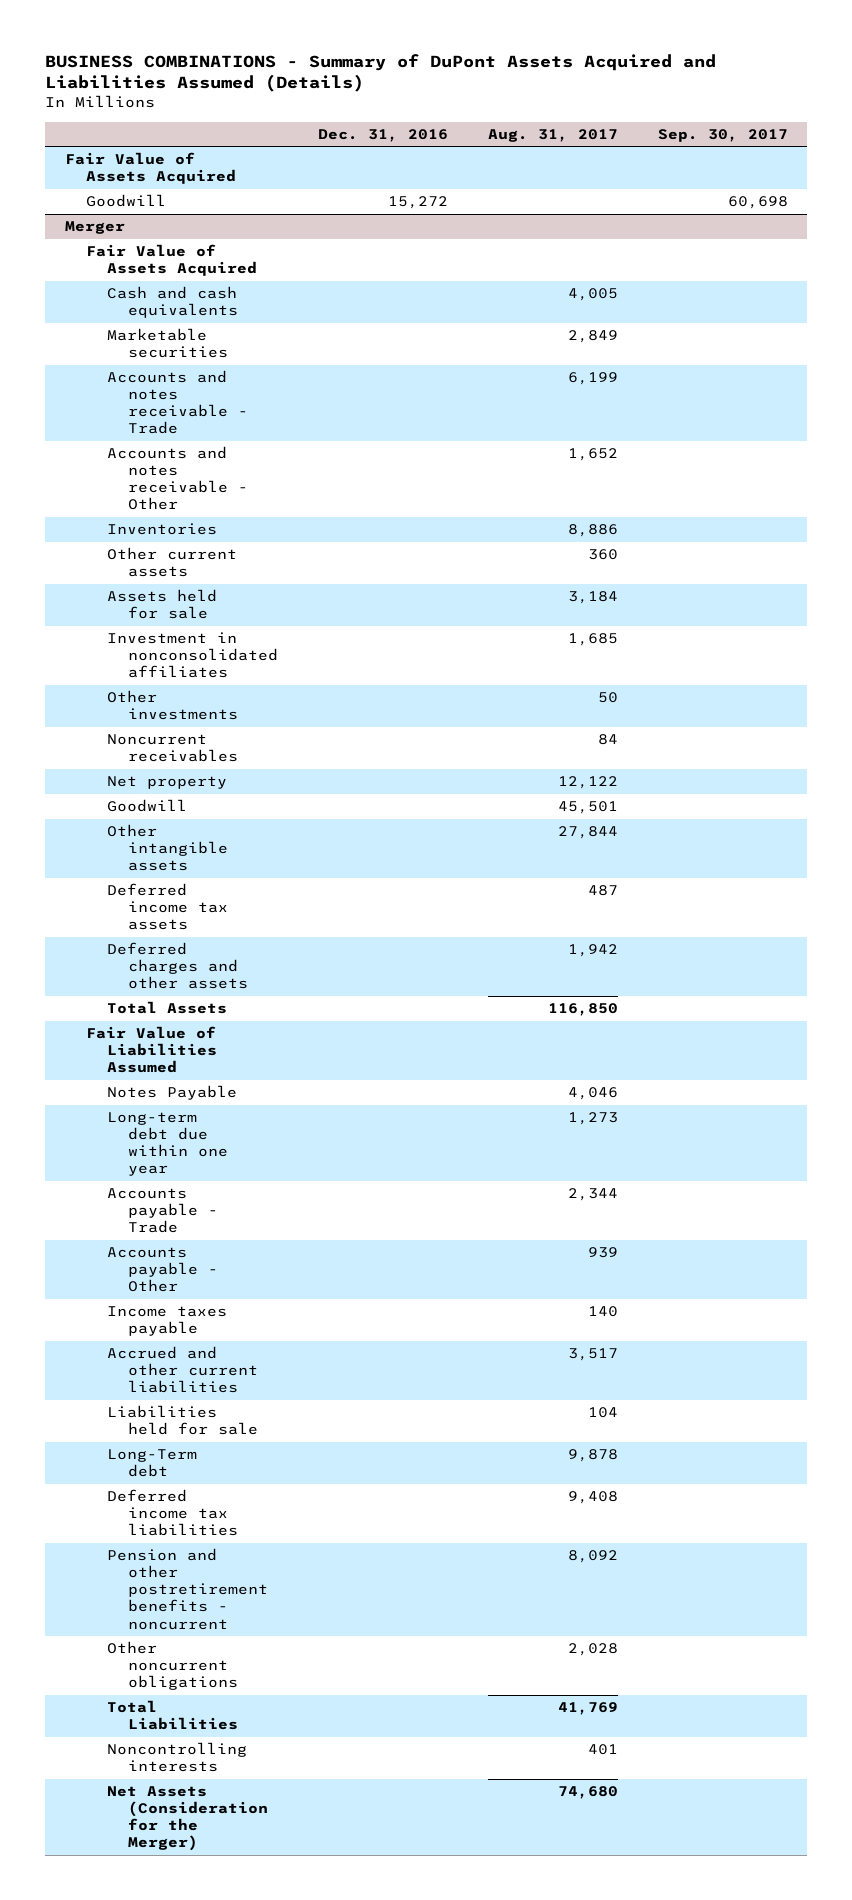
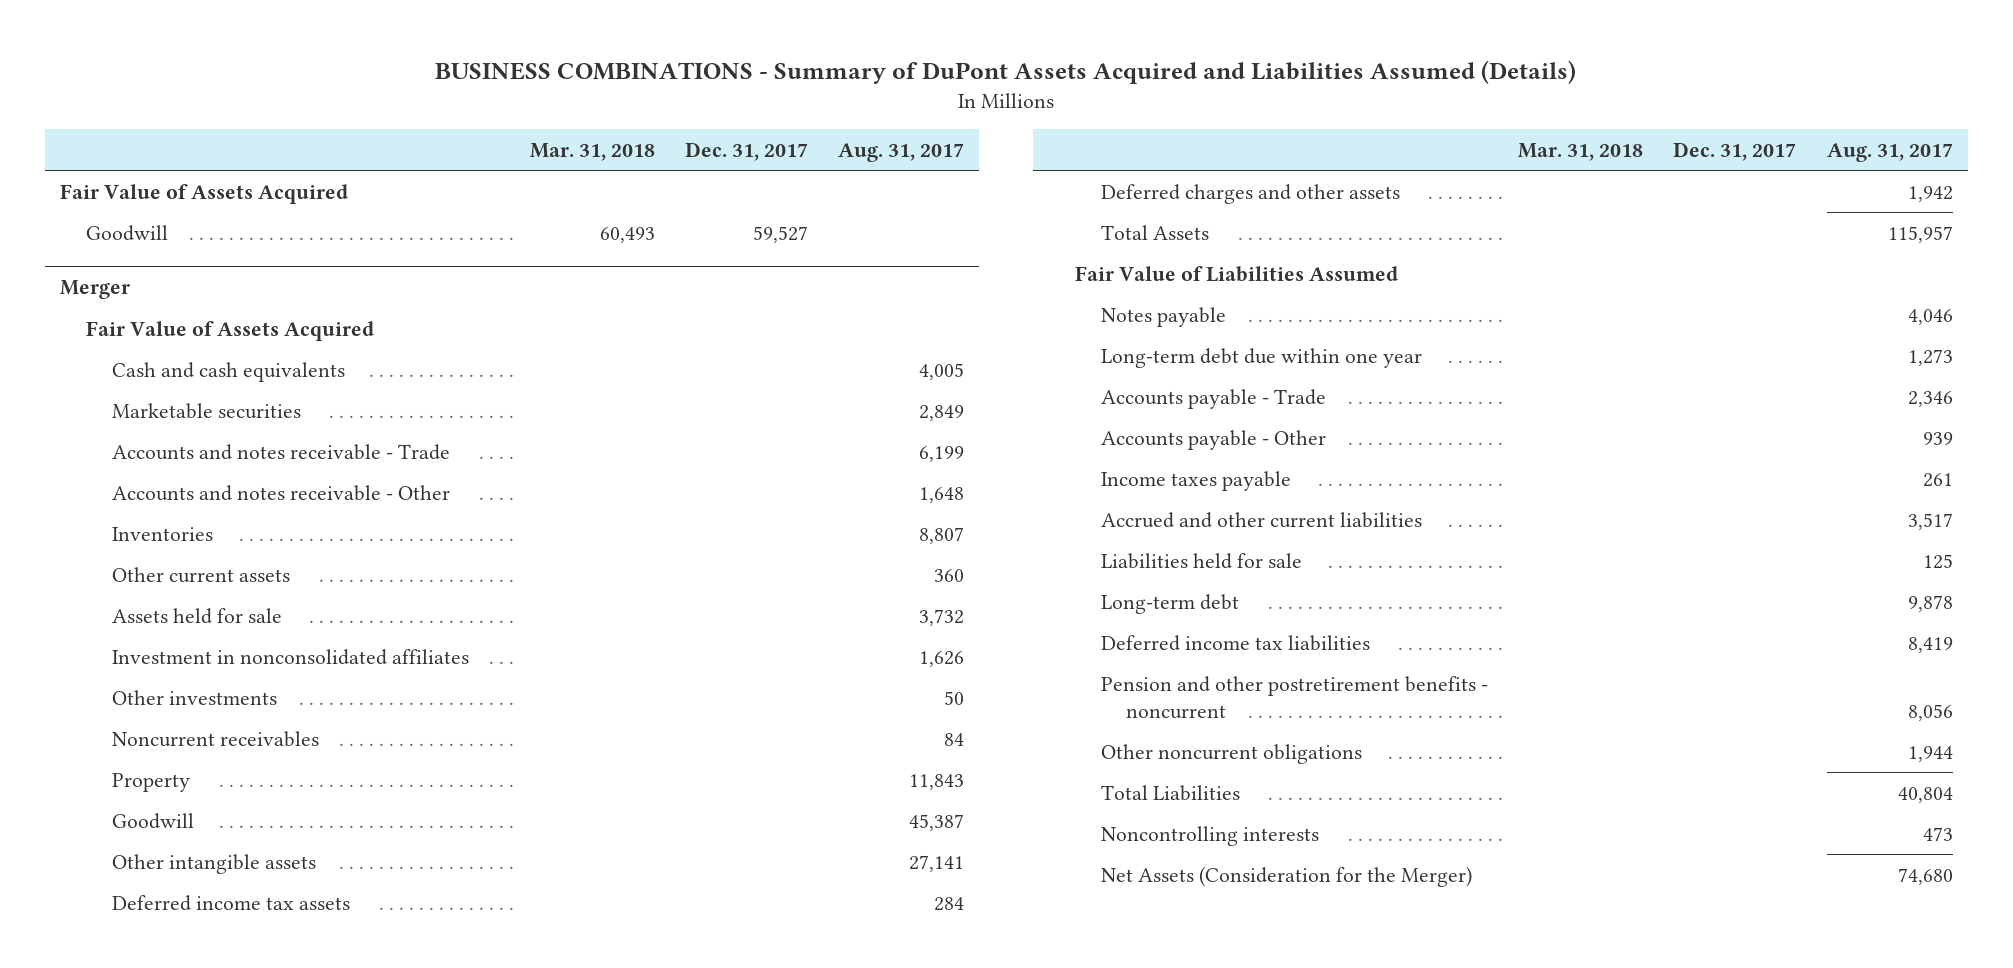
[318,128,449,142] Dec. 31, 2016 -> none
[657,128,788,142] Sep. 30, 2017 -> none
none -> [529,142,655,161] Mar. 31, 2018
none -> [684,141,808,161] Dec. 31, 2017
[567,448,618,462] 1,652 -> [919,486,965,503] 1,648
[567,524,618,538] 8,886 -> [919,526,965,544] 8,807
[567,591,618,605] 3,184 -> [919,608,965,626] 3,732
[567,633,618,647] 1,685 -> [919,650,965,667] 1,626
[107,776,228,790] Net property -> [112,772,191,792] Property
[557,776,618,790] 12,122 -> [909,773,965,790] 11,843
[557,801,618,815] 45,501 -> [909,813,965,831] 45,387
[557,826,618,840] 27,844 -> [909,854,965,872] 27,141
[587,885,618,897] 487 -> [934,896,965,911] 284
[547,1003,618,1017] 116,850 -> [1887,225,1953,243] 115,957
[107,1085,238,1101] Notes Payable -> [1100,306,1226,327] Notes payable
[567,1188,618,1202] 2,344 -> [1907,390,1953,407] 2,346
[587,1306,618,1318] 140 -> [1922,472,1953,487] 261
[587,1407,618,1419] 104 -> [1922,553,1953,569] 125
[107,1449,198,1478] Long-Term debt -> [1100,593,1239,614] Long-term debt
[567,1491,618,1505] 9,408 -> [1907,636,1953,653] 8,419
[567,1550,618,1564] 8,092 -> [1907,703,1953,721] 8,056
[567,1643,618,1657] 2,028 -> [1907,745,1953,762] 1,944
[557,1702,618,1716] 41,769 -> [1897,786,1953,803] 40,804
[587,1744,618,1756] 401 -> [1922,826,1953,841] 473

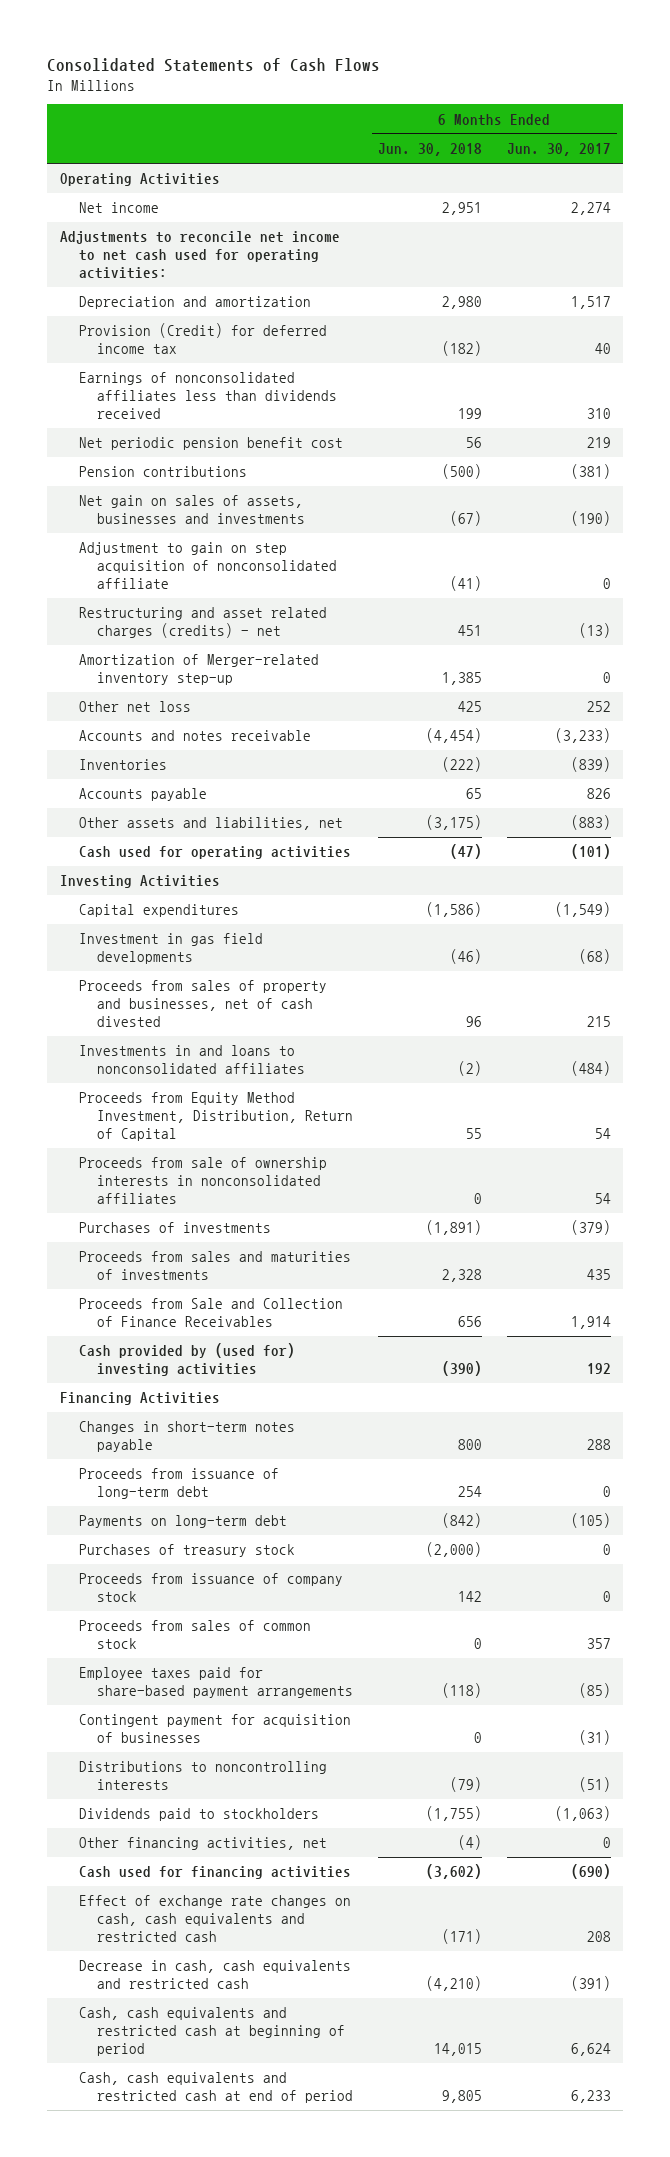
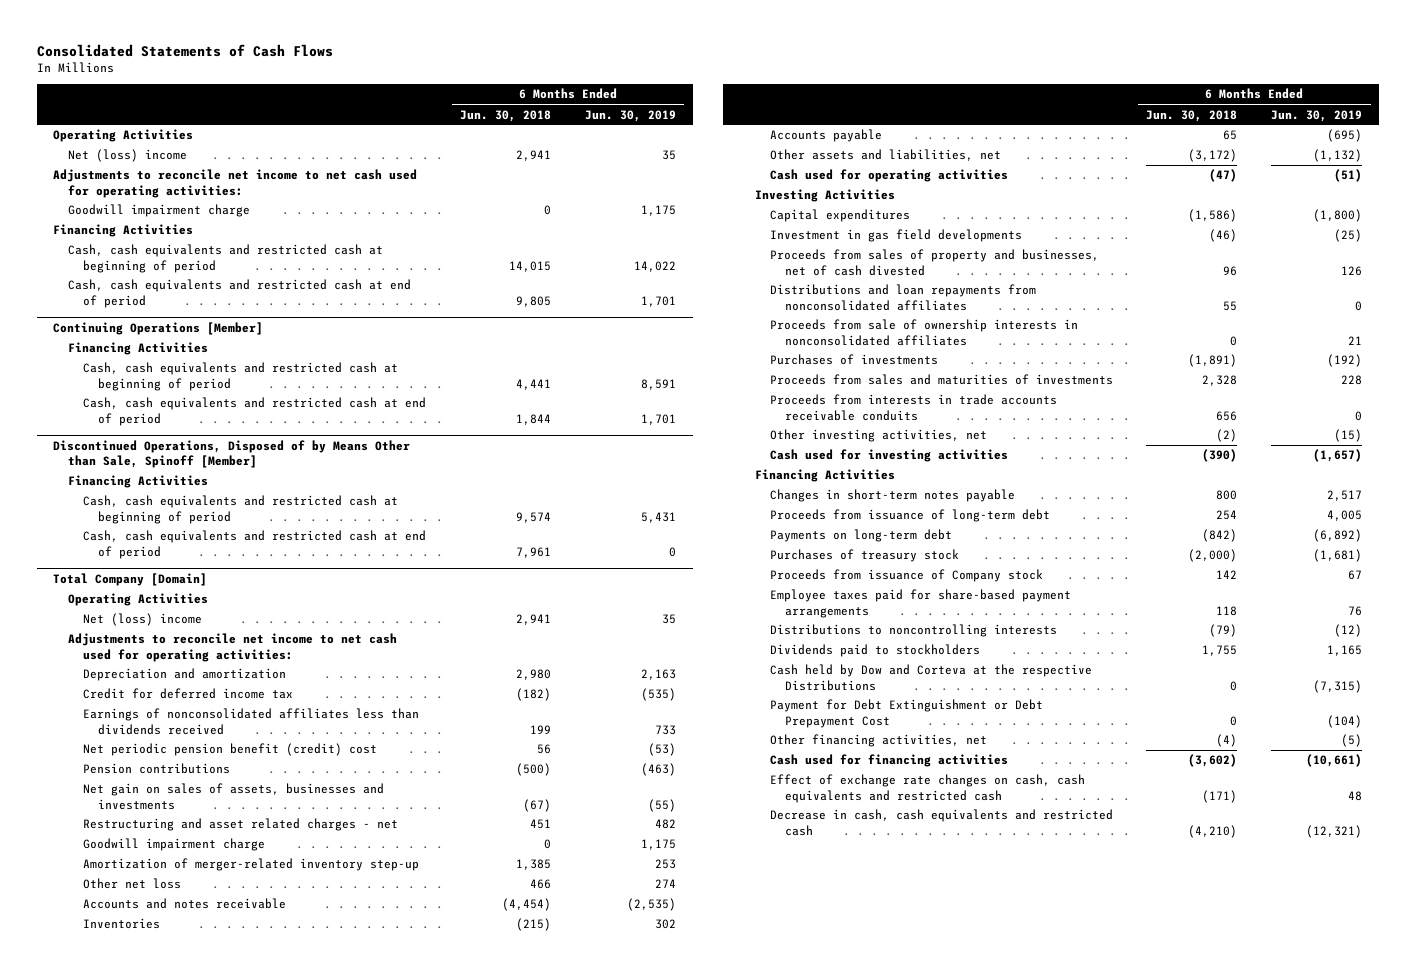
[506,143,611,157] Jun. 30, 2017 -> none
none -> [584,109,676,122] Jun. 30, 2019
[78,202,159,214] Net income -> [68,149,188,163] Net (loss) income
[441,202,482,216] 2,951 -> [516,150,552,162] 2,941
none -> [68,204,251,218] Goodwill impairment charge
none -> [53,224,194,238] Financing Activities
[78,2007,346,2057] Cash, cash equivalents and restricted cash at beginning of period -> [68,244,384,273] Cash, cash equivalents and restricted cash at beginning of period
[78,2072,354,2104] Cash, cash equivalents and restricted cash at end of period -> [68,279,412,308] Cash, cash equivalents and restricted cash at end of period
none -> [53,321,264,335] Continuing Operations [Member]
none -> [68,342,209,356] Financing Activities
none -> [83,362,399,391] Cash, cash equivalents and restricted cash at beginning of period
none -> [83,397,427,426] Cash, cash equivalents and restricted cash at end of period
none -> [53,439,411,469] Discontinued Operations, Disposed of by Means Other than Sale, Spinoff [Member]
none -> [68,475,209,489] Financing Activities
none -> [83,495,399,524] Cash, cash equivalents and restricted cash at beginning of period
none -> [83,530,427,559] Cash, cash equivalents and restricted cash at end of period
none -> [53,572,208,586] Total Company [Domain]
none -> [68,593,209,607] Operating Activities
none -> [83,613,203,627] Net (loss) income
none -> [68,633,398,662] Adjustments to reconcile net income to net cash used for operating activities:
[78,323,327,355] Provision (Credit) for deferred income tax -> [83,688,294,700] Credit for deferred income tax
[78,437,343,451] Net periodic pension benefit cost -> [83,743,378,757] Net periodic pension benefit (credit) cost
[78,542,338,590] Adjustment to gain on step acquisition of nonconsolidated affiliate -> none
[78,607,327,639] Restructuring and asset related charges (credits) - net -> [83,818,399,832] Restructuring and asset related charges - net
none -> [83,838,266,852] Goodwill impairment charge
[78,654,319,686] Amortization of Merger-related inventory step-up -> [83,858,420,872] Amortization of merger-related inventory step-up
[457,701,482,713] 425 -> [530,879,552,890] 466
[441,757,482,773] (222) -> [516,918,552,932] (215)
[425,815,482,831] (3,175) -> [1188,149,1238,163] (3,172)
[78,1045,306,1075] Investments in and loans to nonconsolidated affiliates -> none
[78,1092,354,1142] Proceeds from Equity Method Investment, Distribution, Return of Capital -> [769,284,1036,311] Distributions and loan repayments from nonconsolidated affiliates
[78,1298,343,1328] Proceeds from Sale and Collection of Finance Receivables -> [769,394,1057,421] Proceeds from interests in trade accounts receivable conduits
none -> [769,429,987,443] Other investing activities, net
[78,1343,295,1377] Cash provided by (used for) investing activities -> [769,449,1008,463] Cash used for investing activities
[78,1620,311,1650] Proceeds from sales of common stock -> none
[78,1714,351,1744] Contingent payment for acquisition of businesses -> none
[78,1573,343,1603] Proceeds from issuance of company stock -> [769,569,1043,583] Proceeds from issuance of Company stock
[441,1683,482,1699] (118) -> [1216,605,1238,616] 118
[425,1806,482,1822] (1,755) -> [1202,645,1238,657] 1,755
none -> [769,664,1092,691] Cash held by Dow and Corteva at the respective Distributions
none -> [769,699,1043,728] Payment for Debt Extinguishment or Debt Prepayment Cost

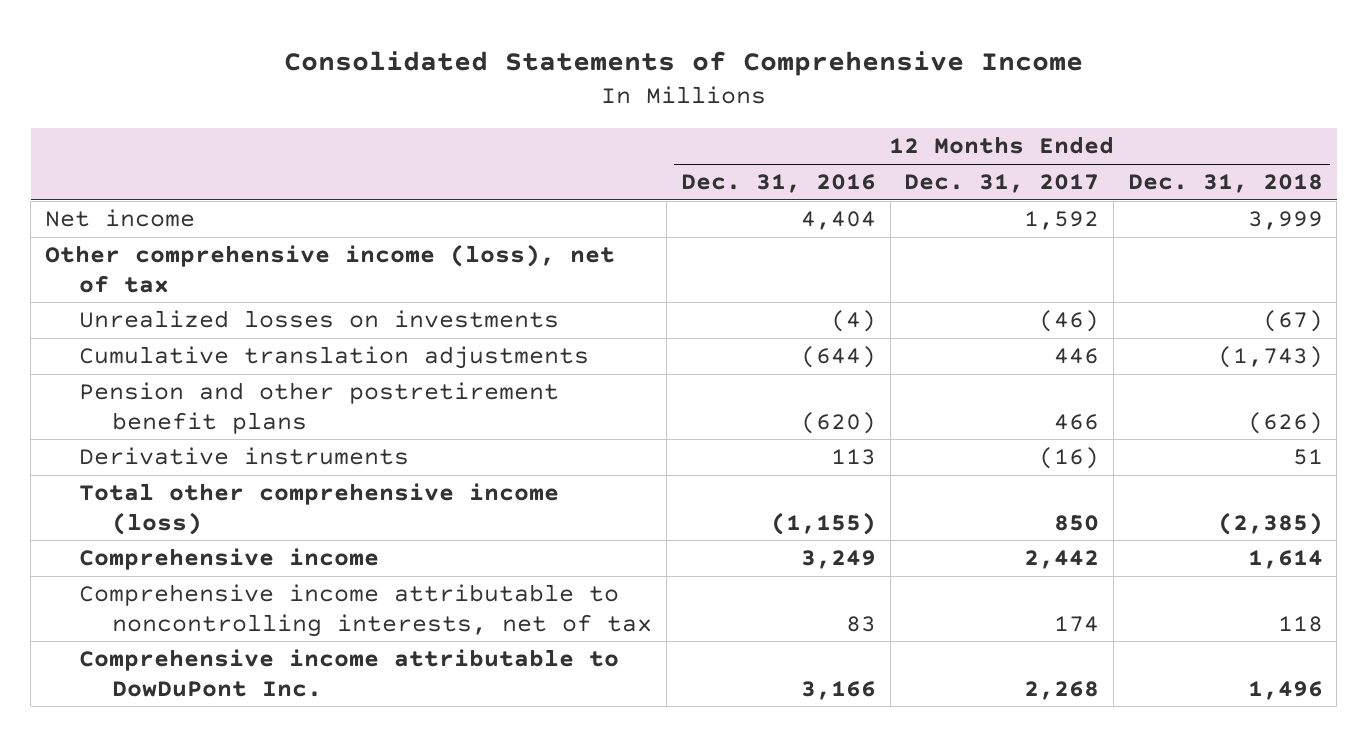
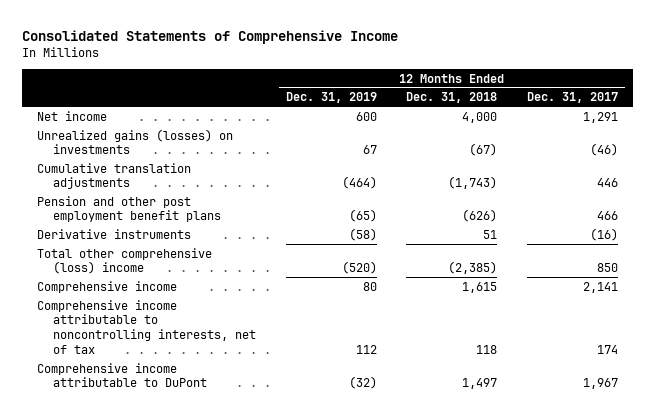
[680,174,876,194] Dec. 31, 2016 -> none
none -> [285,92,377,104] Dec. 31, 2019
[45,244,616,293] Other comprehensive income (loss), net of tax -> none
[1024,211,1100,231] 1,592 -> [582,111,618,123] 1,291
[1247,211,1323,231] 3,999 -> [462,111,498,123] 4,000
[78,310,559,329] Unrealized losses on investments -> [36,128,233,155] Unrealized gains (losses) on investments
[78,382,559,434] Pension and other postretirement benefit plans -> [36,195,222,223] Pension and other post employment benefit plans
[78,483,559,535] Total other comprehensive income (loss) -> [36,247,212,275] Total other comprehensive (loss) income
[1024,550,1100,570] 2,442 -> [582,281,618,293] 2,141
[1247,550,1323,570] 1,614 -> [462,281,498,293] 1,615
[78,649,619,697] Comprehensive income attributable to DowDuPont Inc. -> [36,362,208,388] Comprehensive income attributable to DuPont
[1024,680,1100,700] 2,268 -> [582,378,618,390] 1,967
[1247,680,1323,700] 1,496 -> [462,378,498,390] 1,497

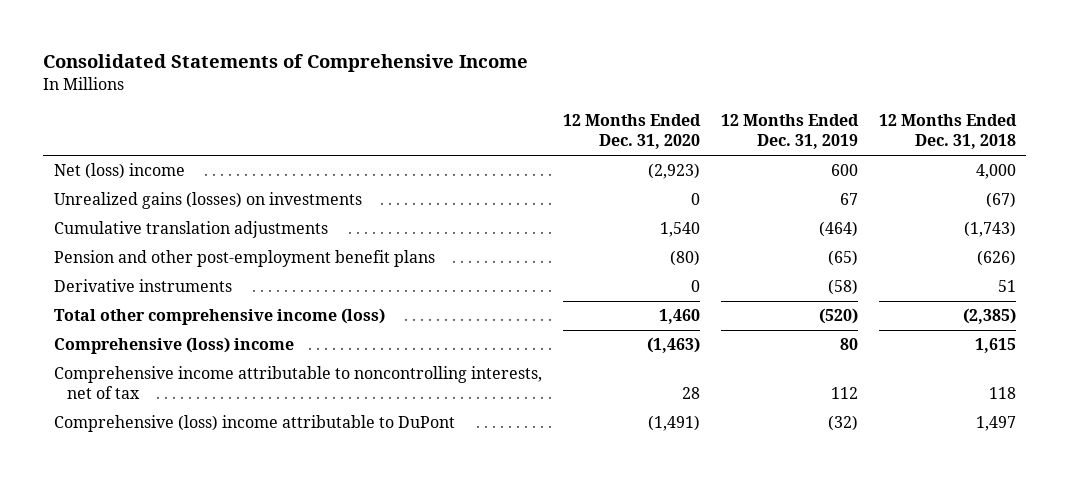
[526,92,618,104] Dec. 31, 2017 -> none
none -> [562,114,701,150] 12 Months Ended Dec. 31, 2020
[36,110,107,121] Net income -> [53,163,185,180] Net (loss) income
[36,195,222,223] Pension and other post employment benefit plans -> [53,250,435,268] Pension and other post-employment benefit plans
[36,247,212,275] Total other comprehensive (loss) income -> [53,308,385,326] Total other comprehensive income (loss)
[36,280,177,293] Comprehensive income -> [53,337,294,355] Comprehensive (loss) income
[36,362,208,388] Comprehensive income attributable to DuPont -> [53,415,455,433] Comprehensive (loss) income attributable to DuPont

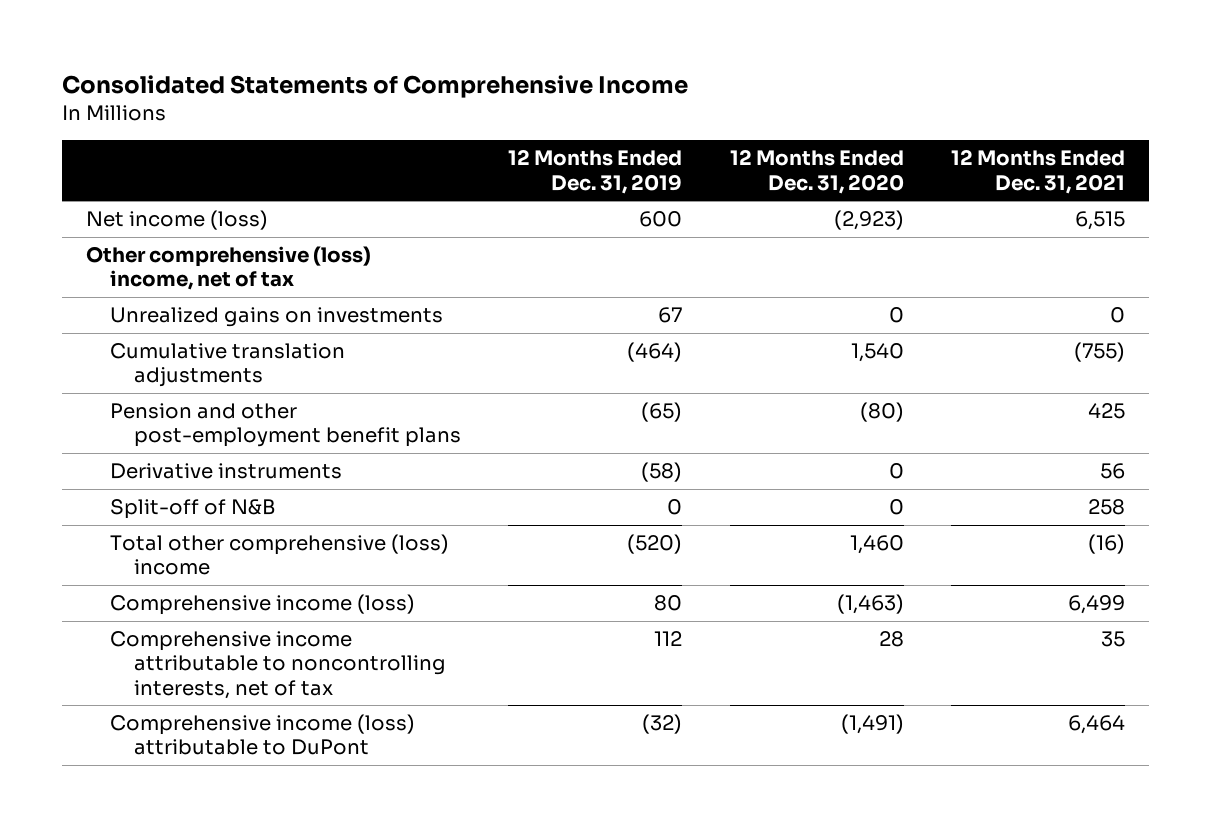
[878,114,1017,150] 12 Months Ended Dec. 31, 2018 -> none
none -> [951,149,1126,194] 12 Months Ended Dec. 31, 2021
[53,163,185,180] Net (loss) income -> [86,210,269,231] Net income (loss)
none -> [86,246,372,291] Other comprehensive (loss) income, net of tax
[53,192,362,210] Unrealized gains (losses) on investments -> [109,307,443,328] Unrealized gains on investments
none -> [109,499,276,520] Split-off of N&B
[53,308,385,326] Total other comprehensive income (loss) -> [109,534,449,576] Total other comprehensive (loss) income
[53,337,294,355] Comprehensive (loss) income -> [109,594,415,616] Comprehensive income (loss)
[53,415,455,433] Comprehensive (loss) income attributable to DuPont -> [109,714,415,756] Comprehensive income (loss) attributable to DuPont

